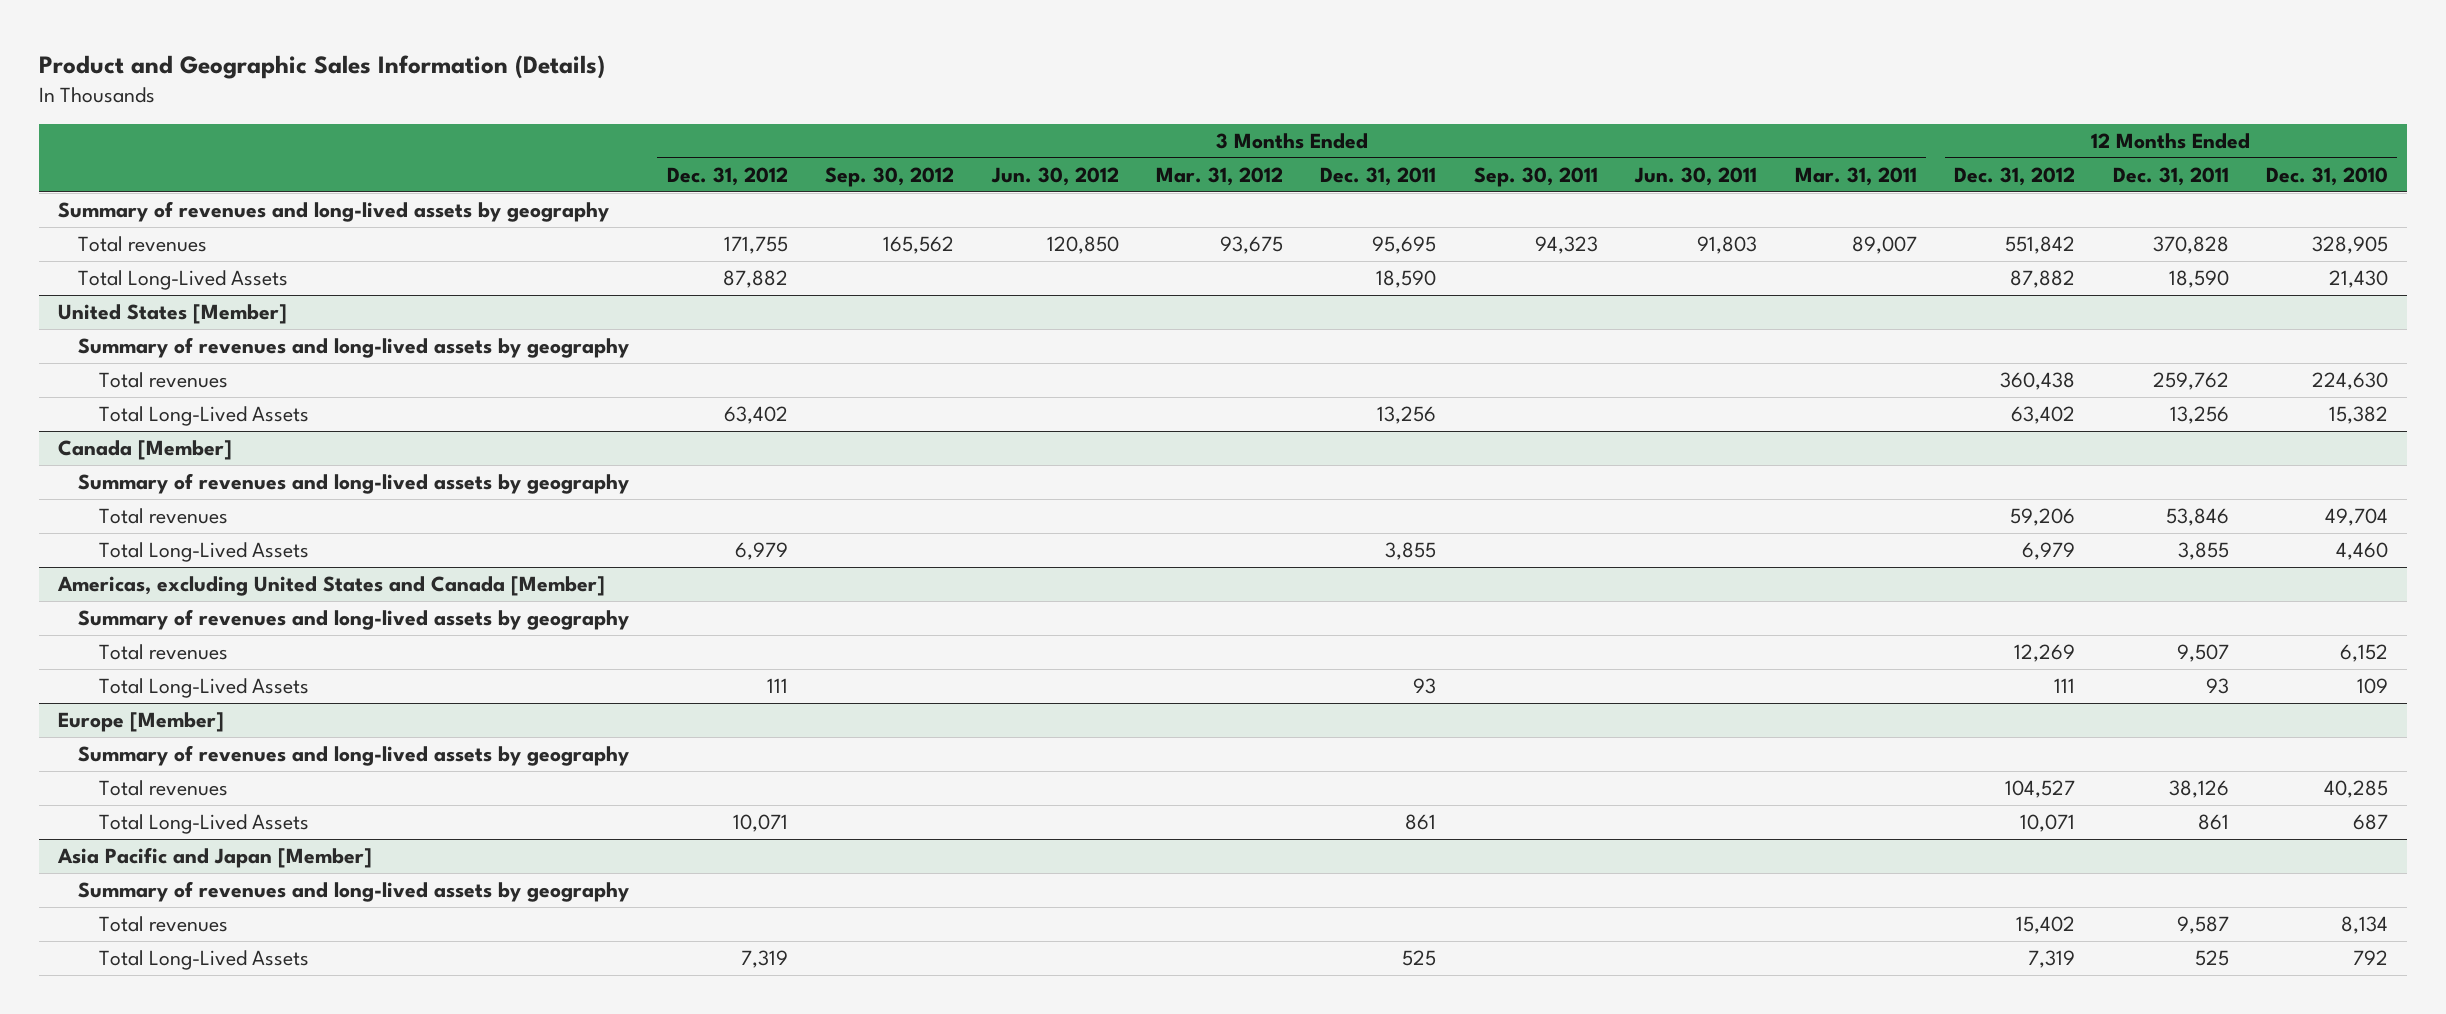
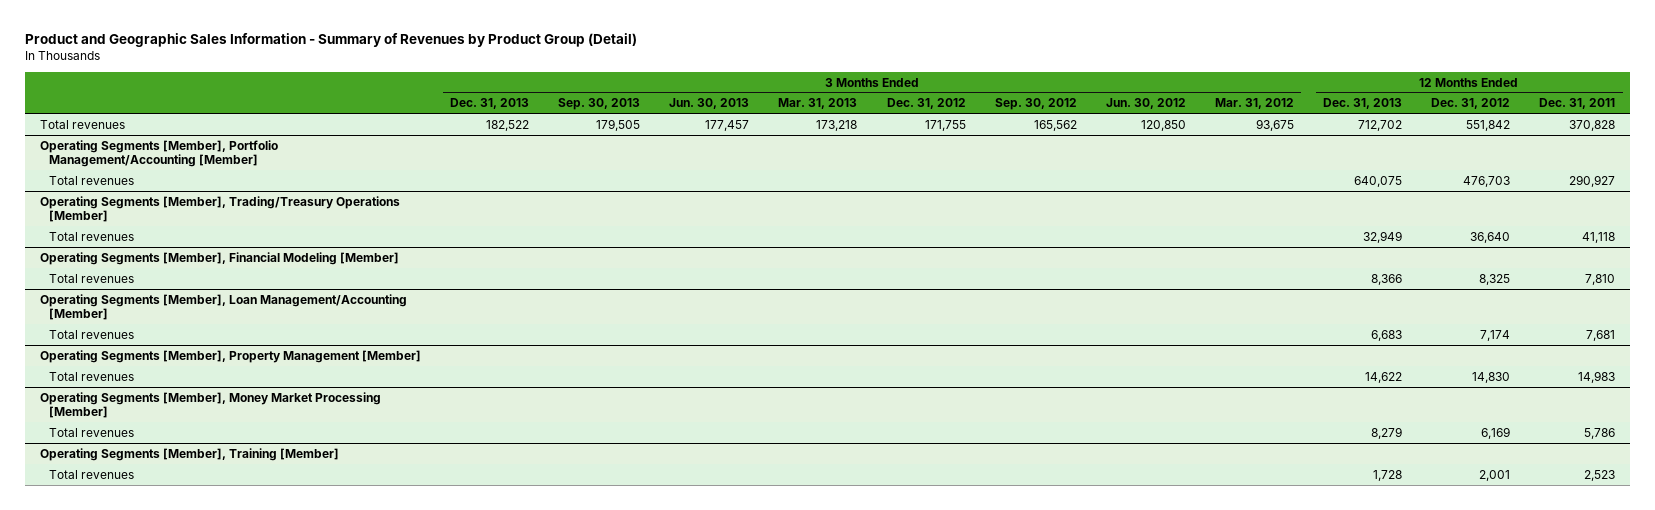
[39,54,606,79] Product and Geographic Sales Information (Details) -> [25,32,638,47] Product and Geographic Sales Information - Summary of Revenues by Product Group (Detail)
[1320,166,1437,186] Dec. 31, 2011 -> none
[1473,166,1598,187] Sep. 30, 2011 -> none
[1634,166,1758,186] Jun. 30, 2011 -> none
[1794,166,1917,186] Mar. 31, 2011 -> none
[2265,166,2388,186] Dec. 31, 2010 -> none
none -> [450,98,530,110] Dec. 31, 2013
none -> [558,98,641,111] Sep. 30, 2013
none -> [669,98,750,110] Jun. 30, 2013
none -> [778,98,858,110] Mar. 31, 2013
none -> [1323,98,1403,110] Dec. 31, 2013
[58,201,610,223] Summary of revenues and long-lived assets by geography -> none
[78,270,289,291] Total Long-Lived Assets -> none
[58,304,288,325] United States [Member] -> none
[78,337,630,359] Summary of revenues and long-lived assets by geography -> none
[98,406,309,427] Total Long-Lived Assets -> none
[58,440,233,461] Canada [Member] -> none
[78,473,630,495] Summary of revenues and long-lived assets by geography -> none
[98,542,309,563] Total Long-Lived Assets -> none
[57,576,606,597] Americas, excluding United States and Canada [Member] -> none
[78,609,630,631] Summary of revenues and long-lived assets by geography -> none
[98,678,309,699] Total Long-Lived Assets -> none
[58,712,225,733] Europe [Member] -> none
[78,745,630,767] Summary of revenues and long-lived assets by geography -> none
[98,814,309,835] Total Long-Lived Assets -> none
[57,847,373,869] Asia Pacific and Japan [Member] -> none
[78,881,630,903] Summary of revenues and long-lived assets by geography -> none
[98,950,309,971] Total Long-Lived Assets -> none
none -> [40,139,279,167] Operating Segments [Member], Portfolio Management/Accounting [Member]
[2000,372,2076,391] 360,438 -> [1463,175,1511,187] 476,703
[2152,372,2229,391] 259,762 -> [1569,174,1616,187] 290,927
none -> [40,195,401,222] Operating Segments [Member], Trading/Treasury Operations [Member]
[2010,508,2076,527] 59,206 -> [1470,231,1511,243] 36,640
[2165,508,2229,527] 53,846 -> [1582,231,1616,243] 41,118
none -> [40,251,400,265] Operating Segments [Member], Financial Modeling [Member]
[2014,644,2076,663] 12,269 -> [1479,273,1511,285] 8,325
[2176,644,2229,663] 9,507 -> [1585,273,1616,285] 7,810
none -> [40,293,408,320] Operating Segments [Member], Loan Management/Accounting [Member]
[2005,780,2076,799] 104,527 -> [1480,329,1511,341] 7,174
[2168,780,2229,799] 38,126 -> [1586,329,1616,341] 7,681
none -> [40,349,422,363] Operating Segments [Member], Property Management [Member]
[2016,916,2076,935] 15,402 -> [1472,371,1511,383] 14,830
[2176,916,2229,935] 9,587 -> [1578,370,1616,383] 14,983
none -> [40,391,382,418] Operating Segments [Member], Money Market Processing [Member]
none -> [48,427,134,437] Total revenues
none -> [40,447,340,461] Operating Segments [Member], Training [Member]
none -> [48,469,134,479] Total revenues

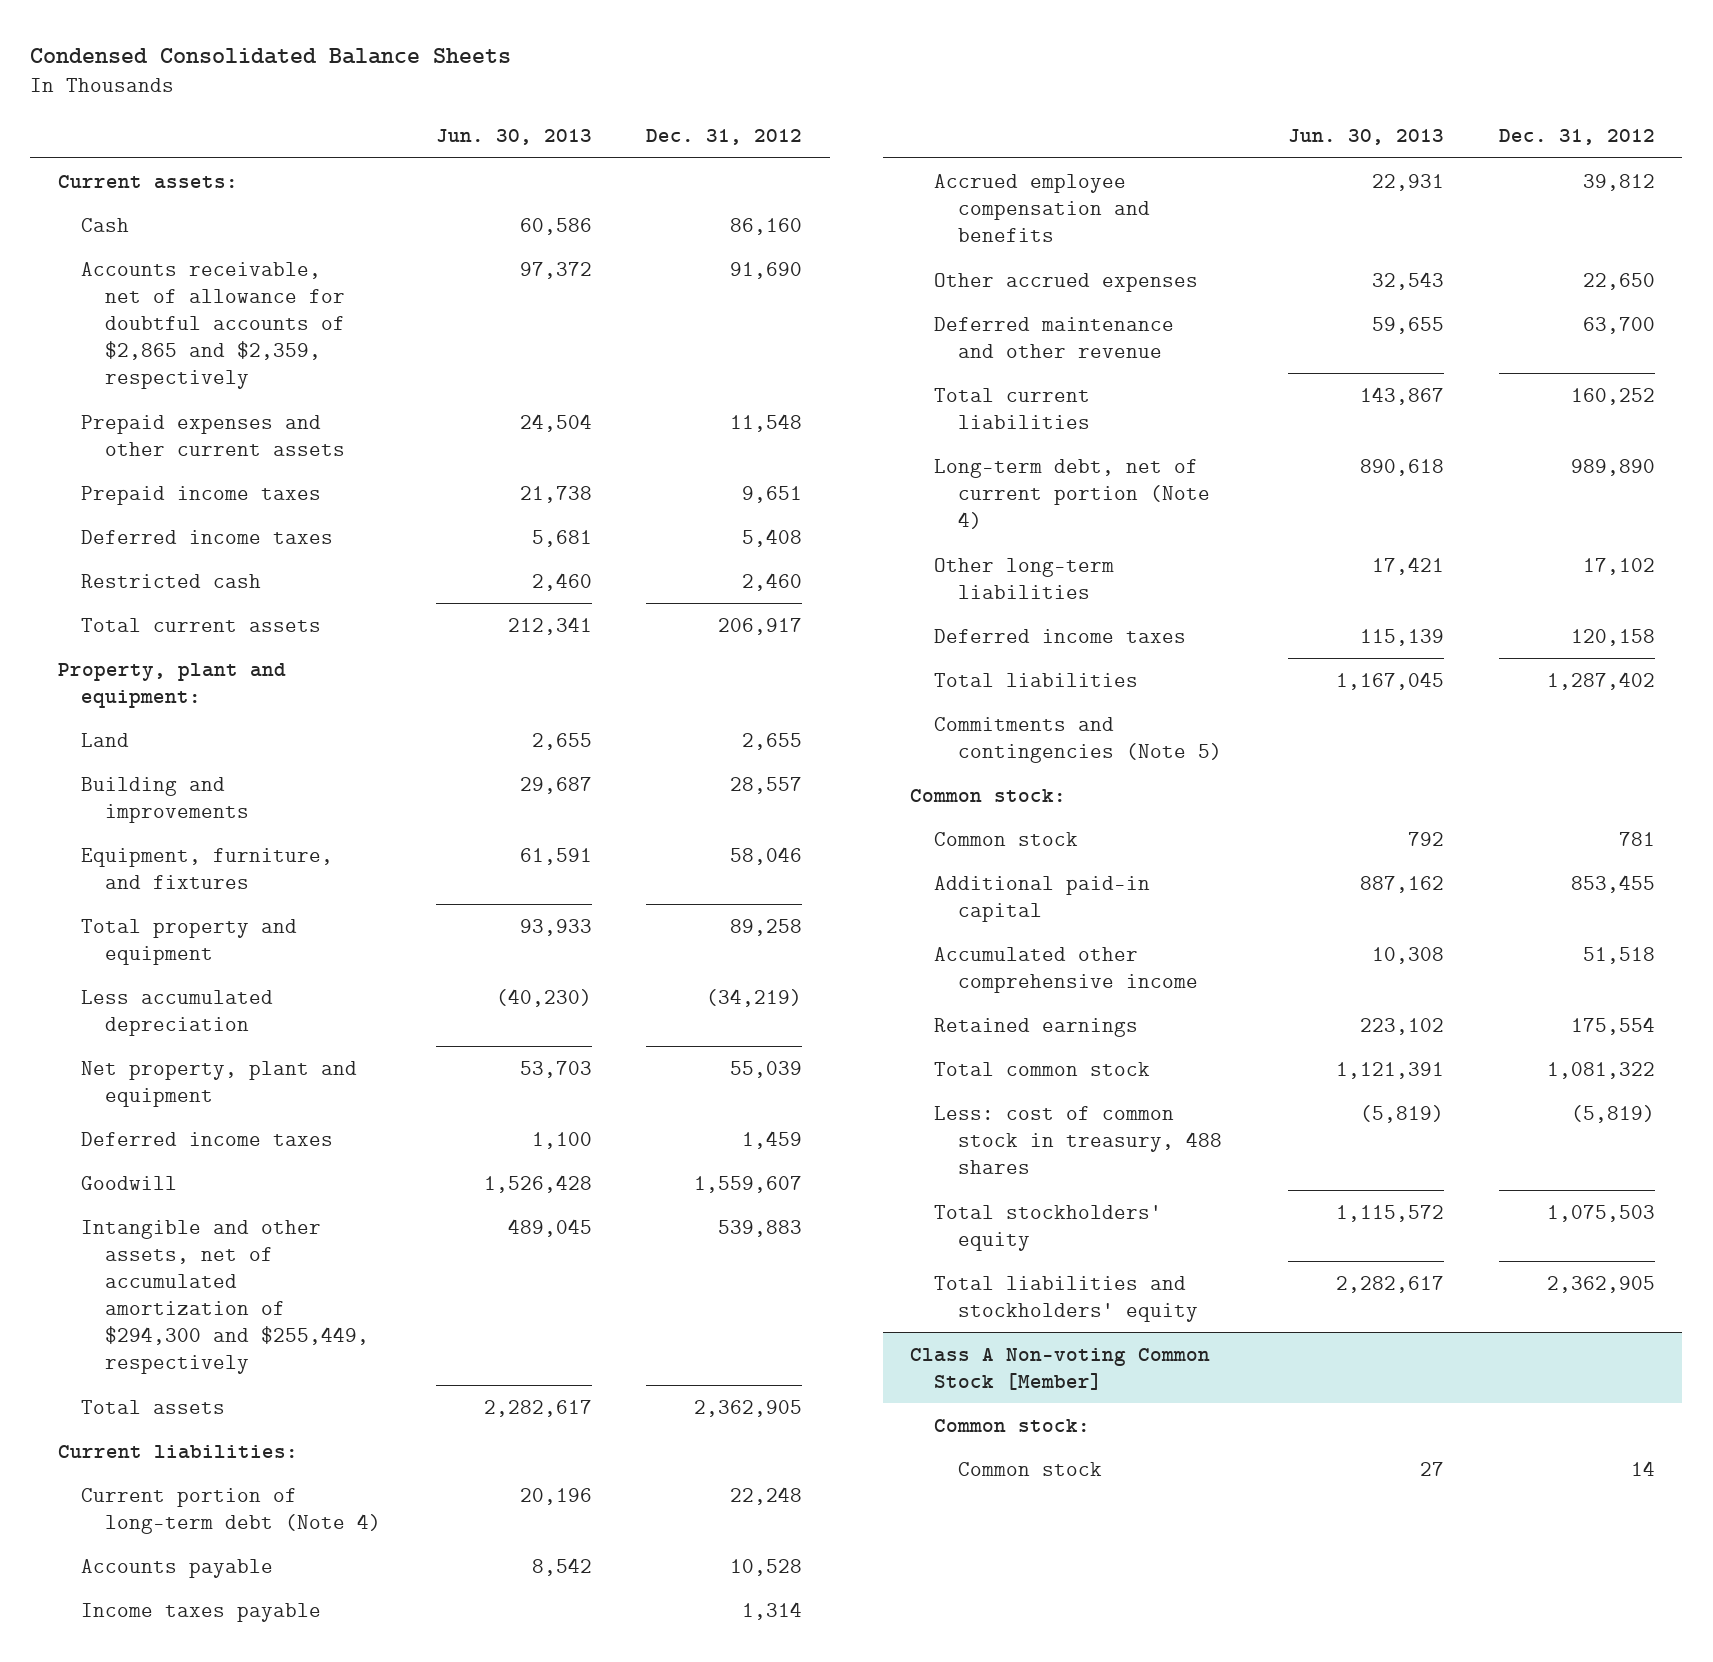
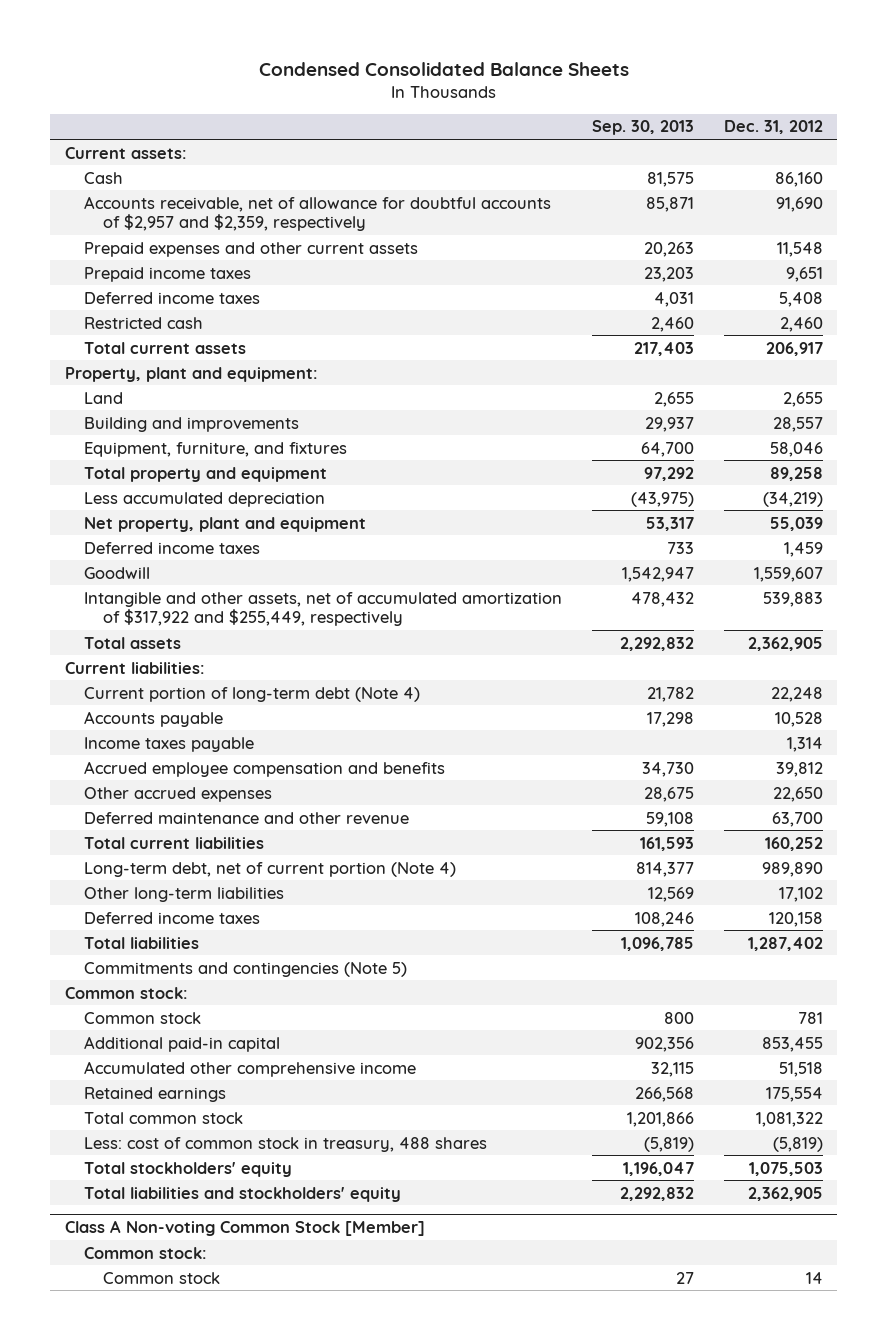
[435,129,592,146] Jun. 30, 2013 -> none
none -> [591,120,694,136] Sep. 30, 2013
[81,261,345,390] Accounts receivable, net of allowance for doubtful accounts of $2,865 and $2,359, respectively -> [84,195,552,232] Accounts receivable, net of allowance for doubtful accounts of $2,957 and $2,359, respectively
[81,1219,369,1375] Intangible and other assets, net of accumulated amortization of $294,300 and $255,449, respectively -> [84,591,563,627] Intangible and other assets, net of accumulated amortization of $317,922 and $255,449, respectively

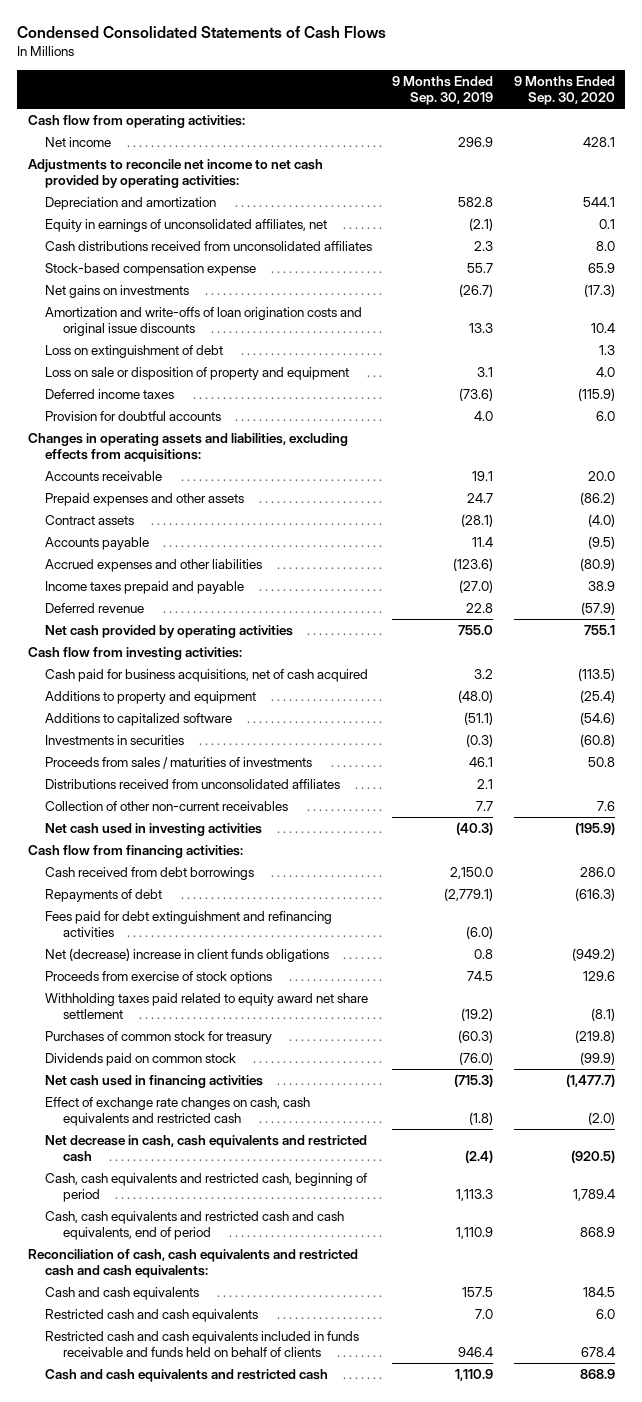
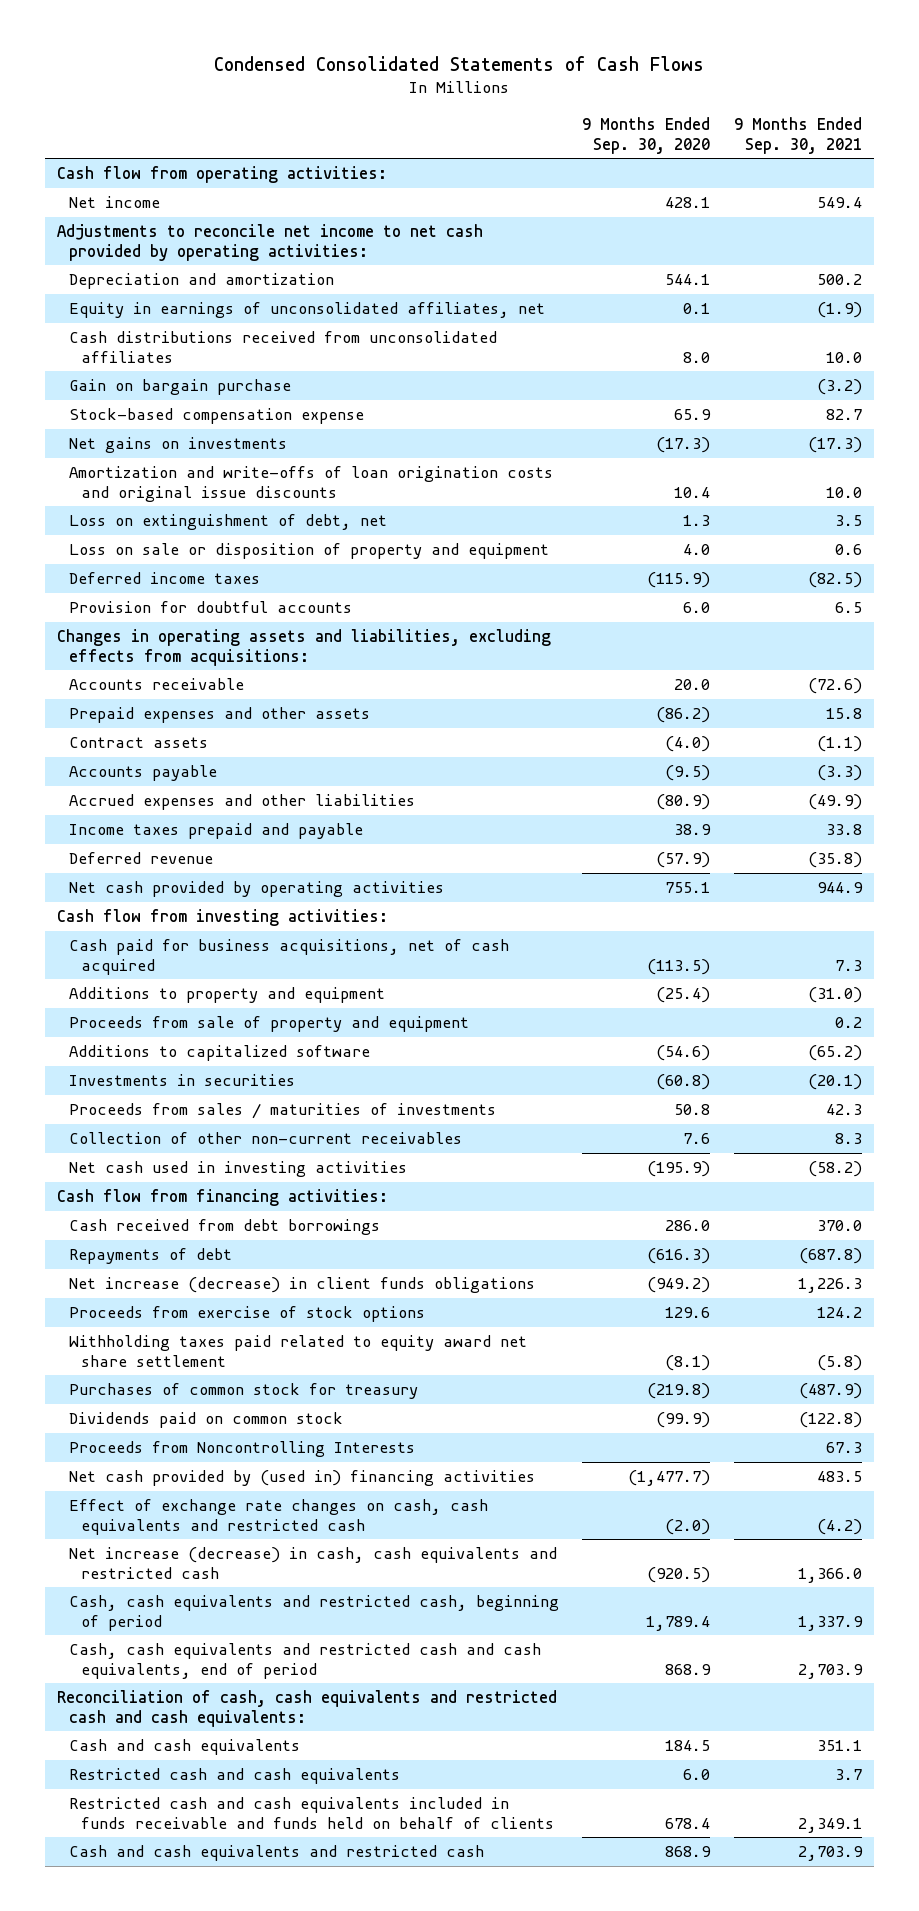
[392,75,494,105] 9 Months Ended Sep. 30, 2019 -> none
none -> [734,117,863,154] 9 Months Ended Sep. 30, 2021
none -> [68,379,291,396] Gain on bargain purchase
[45,345,224,359] Loss on extinguishment of debt -> [68,514,387,531] Loss on extinguishment of debt, net
none -> [68,1016,469,1033] Proceeds from sale of property and equipment
[45,779,341,790] Distributions received from unconsolidated affiliates -> none
[45,911,333,938] Fees paid for debt extinguishment and refinancing activities -> none
[45,948,330,963] Net (decrease) increase in client funds obligations -> [68,1277,535,1294] Net increase (decrease) in client funds obligations
none -> [68,1441,415,1458] Proceeds from Noncontrolling Interests
[45,1075,264,1089] Net cash used in financing activities -> [68,1470,535,1487] Net cash provided by (used in) financing activities
[45,1135,368,1163] Net decrease in cash, cash equivalents and restricted cash -> [68,1547,557,1579] Net increase (decrease) in cash, cash equivalents and restricted cash

